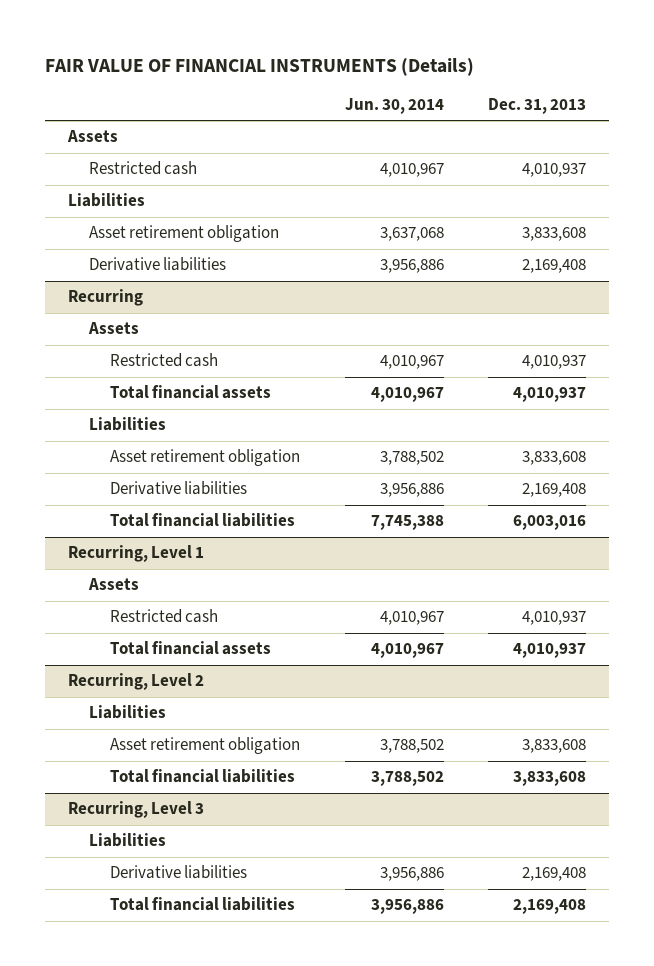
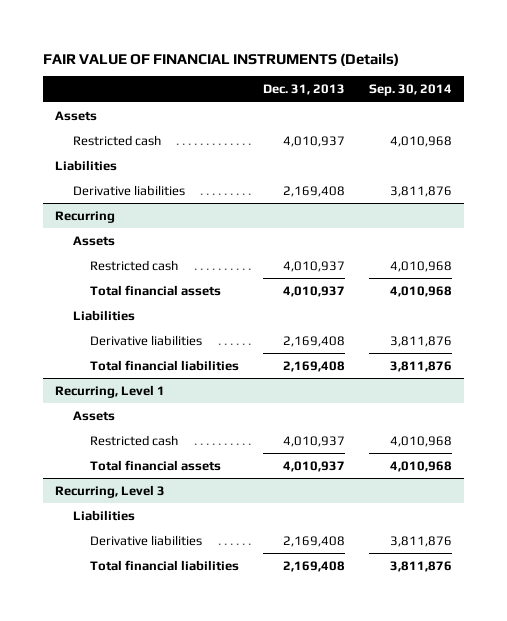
[344,98,444,115] Jun. 30, 2014 -> none
none -> [368,84,452,97] Sep. 30, 2014
[88,225,279,243] Asset retirement obligation -> none
[109,449,300,467] Asset retirement obligation -> none
[513,515,587,531] 6,003,016 -> [282,360,345,372] 2,169,408
[67,673,204,691] Recurring, Level 2 -> none
[88,705,166,720] Liabilities -> none
[109,737,300,755] Asset retirement obligation -> none
[109,769,295,784] Total financial liabilities -> none

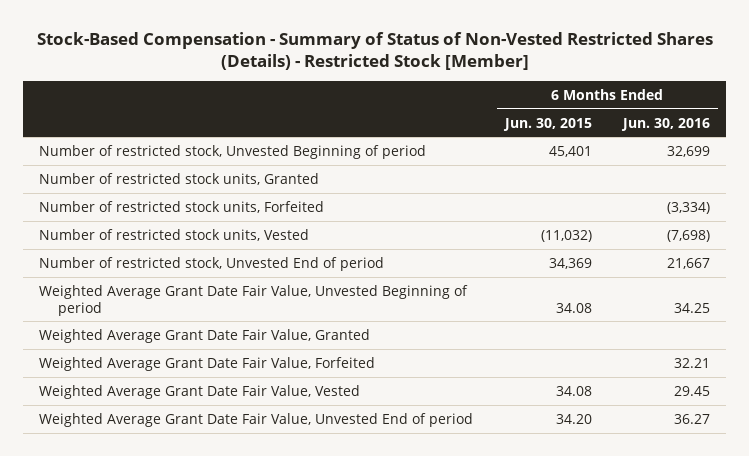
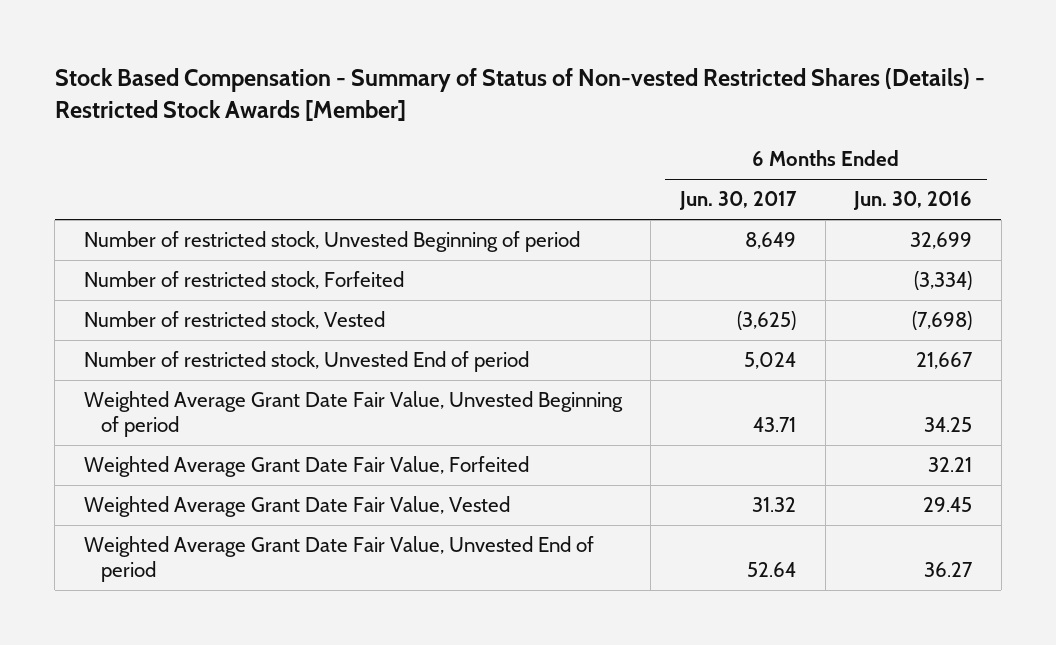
[36,32,713,71] Stock-Based Compensation - Summary of Status of Non-Vested Restricted Shares (Details) - Restricted Stock [Member] -> [54,68,985,122] Stock Based Compensation - Summary of Status of Non-vested Restricted Shares (Details) - Restricted Stock Awards [Member]
[502,117,592,131] Jun. 30, 2015 -> none
none -> [679,191,798,211] Jun. 30, 2017
[38,172,319,185] Number of restricted stock units, Granted -> none
[38,200,324,213] Number of restricted stock units, Forfeited -> [83,271,404,290] Number of restricted stock, Forfeited
[38,228,309,241] Number of restricted stock units, Vested -> [83,311,385,330] Number of restricted stock, Vested
[38,328,370,343] Weighted Average Grant Date Fair Value, Granted -> none

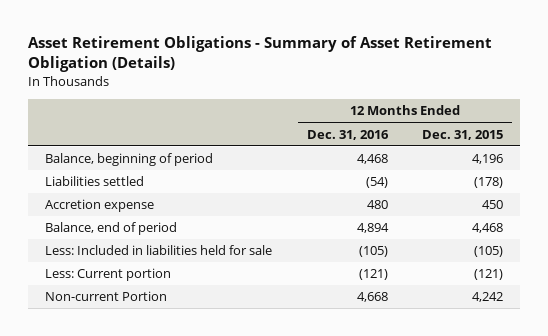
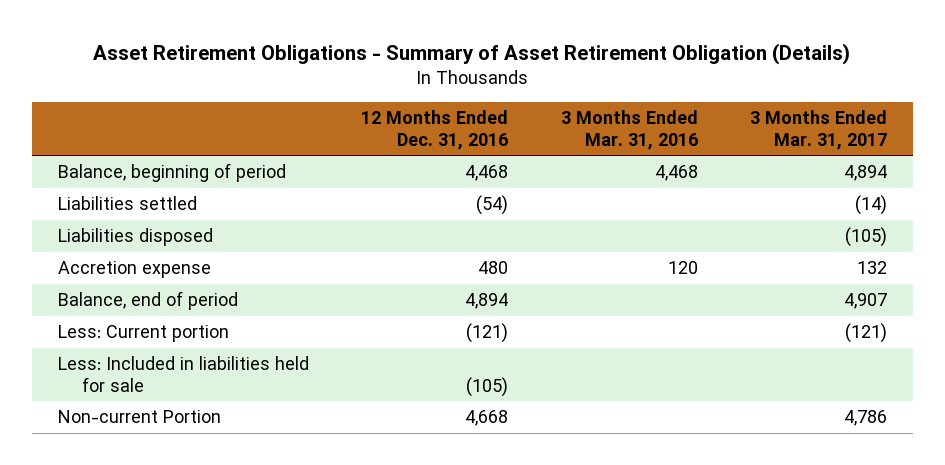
[421,129,503,140] Dec. 31, 2015 -> none
none -> [560,110,698,150] 3 Months Ended Mar. 31, 2016
none -> [749,110,887,150] 3 Months Ended Mar. 31, 2017
none -> [57,228,213,247] Liabilities disposed
[45,245,273,256] Less: Included in liabilities held for sale -> [57,356,309,392] Less: Included in liabilities held for sale

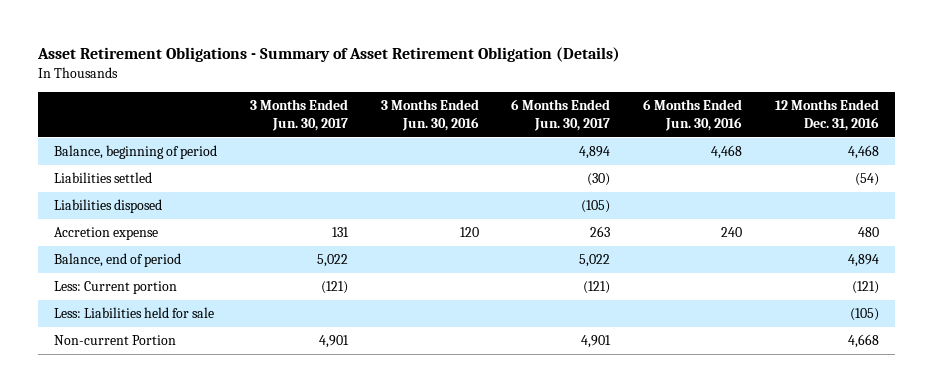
[560,110,698,150] 3 Months Ended Mar. 31, 2016 -> none
[749,110,887,150] 3 Months Ended Mar. 31, 2017 -> none
none -> [249,98,348,131] 3 Months Ended Jun. 30, 2017
none -> [380,98,479,131] 3 Months Ended Jun. 30, 2016
none -> [511,98,611,131] 6 Months Ended Jun. 30, 2017
none -> [643,98,743,131] 6 Months Ended Jun. 30, 2016
[57,356,309,392] Less: Included in liabilities held for sale -> [54,307,215,319] Less: Liabilities held for sale

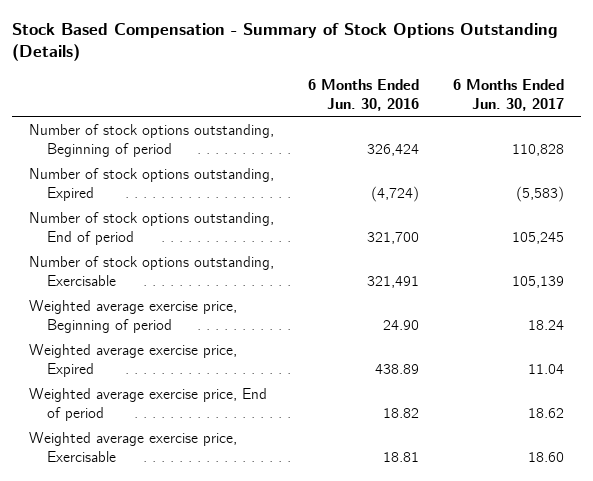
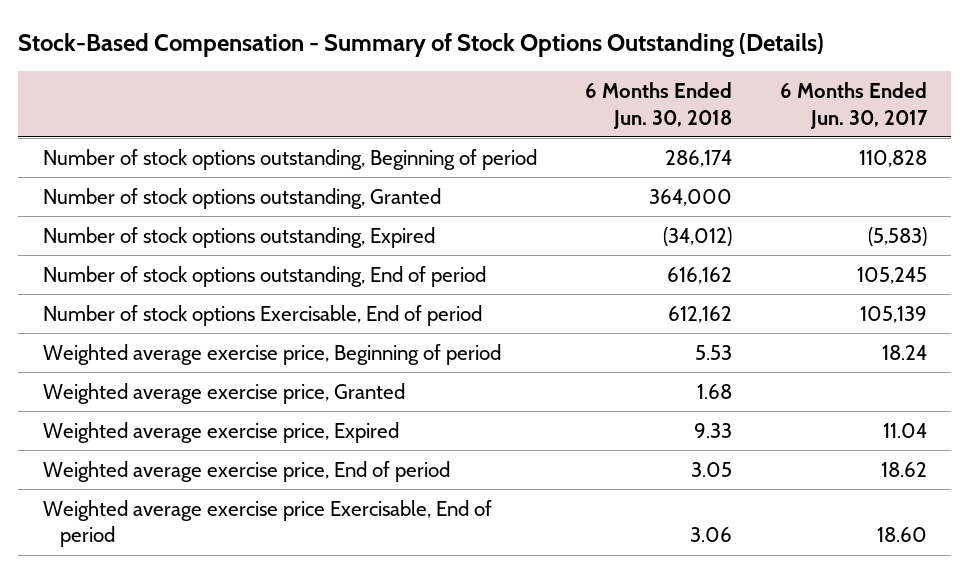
[11,22,558,62] Stock Based Compensation - Summary of Stock Options Outstanding (Details) -> [18,32,825,57] Stock-Based Compensation - Summary of Stock Options Outstanding (Details)
[308,78,420,111] 6 Months Ended Jun. 30, 2016 -> none
none -> [584,81,732,129] 6 Months Ended Jun. 30, 2018
none -> [42,187,441,209] Number of stock options outstanding, Granted
[29,255,275,286] Number of stock options outstanding, Exercisable -> [42,304,482,326] Number of stock options Exercisable, End of period
none -> [42,382,405,404] Weighted average exercise price, Granted
[29,431,238,462] Weighted average exercise price, Exercisable -> [42,499,492,548] Weighted average exercise price Exercisable, End of period

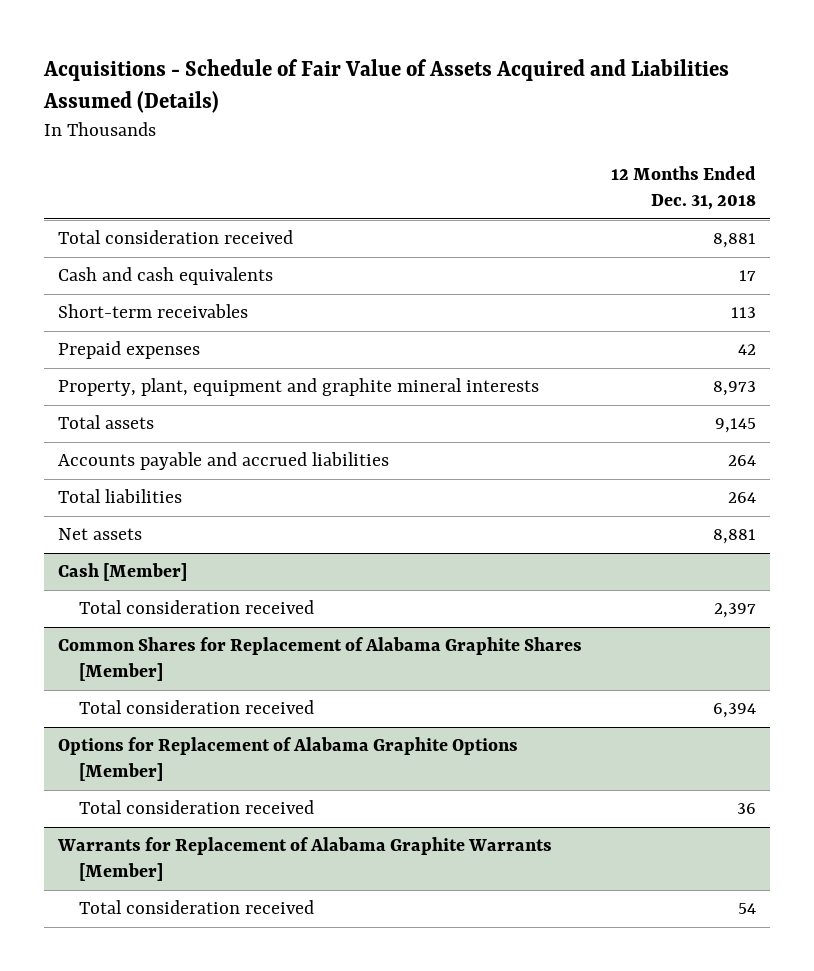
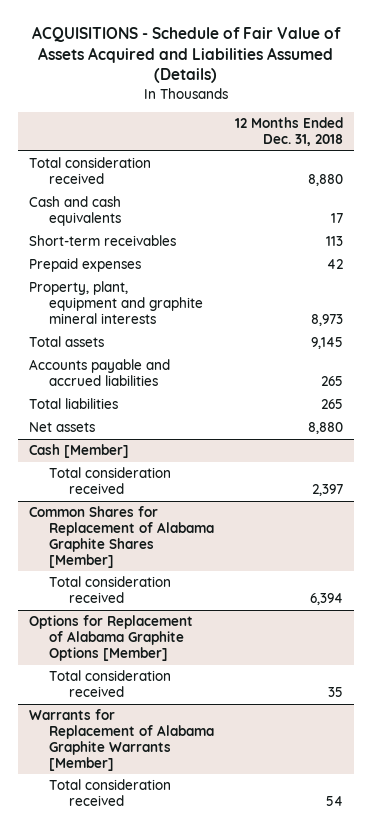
[43,58,730,113] Acquisitions - Schedule of Fair Value of Assets Acquired and Liabilities Assumed (Details) -> [31,25,341,84] ACQUISITIONS - Schedule of Fair Value of Assets Acquired and Liabilities Assumed (Details)
[712,233,756,249] 8,881 -> [308,174,344,187] 8,880
[727,455,756,467] 264 -> [321,376,344,387] 265
[727,492,756,504] 264 -> [321,399,344,410] 265
[712,529,756,545] 8,881 -> [308,422,344,435] 8,880
[736,803,756,815] 36 -> [328,687,344,698] 35

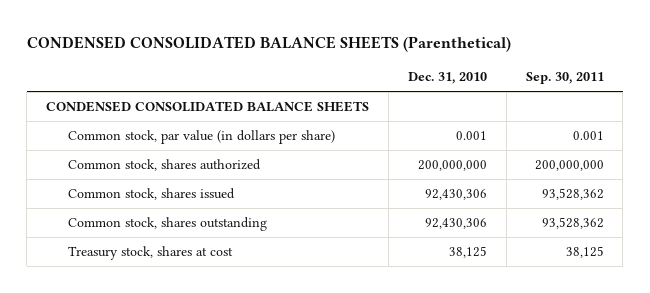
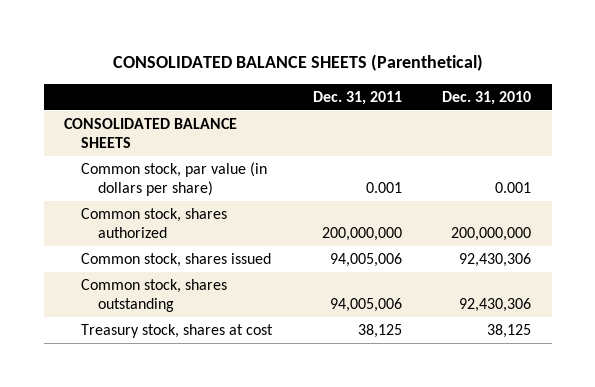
[26,36,511,53] CONDENSED CONSOLIDATED BALANCE SHEETS (Parenthetical) -> [112,53,483,71] CONSOLIDATED BALANCE SHEETS (Parenthetical)
[525,72,604,85] Sep. 30, 2011 -> none
none -> [312,90,402,105] Dec. 31, 2011
[46,100,370,112] CONDENSED CONSOLIDATED BALANCE SHEETS -> [64,118,238,149] CONSOLIDATED BALANCE SHEETS

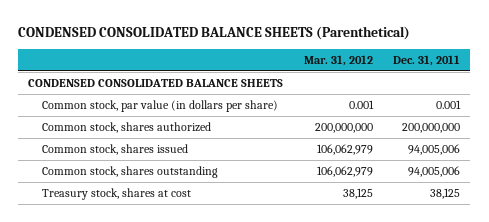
[112,53,483,71] CONSOLIDATED BALANCE SHEETS (Parenthetical) -> [18,26,411,41] CONDENSED CONSOLIDATED BALANCE SHEETS (Parenthetical)
[442,90,532,105] Dec. 31, 2010 -> none
none -> [303,55,373,67] Mar. 31, 2012
[64,118,238,149] CONSOLIDATED BALANCE SHEETS -> [28,78,284,87] CONDENSED CONSOLIDATED BALANCE SHEETS

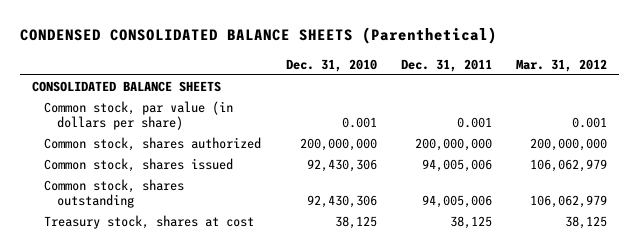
none -> [285,58,377,72] Dec. 31, 2010
[28,78,284,87] CONDENSED CONSOLIDATED BALANCE SHEETS -> [32,81,222,93] CONSOLIDATED BALANCE SHEETS

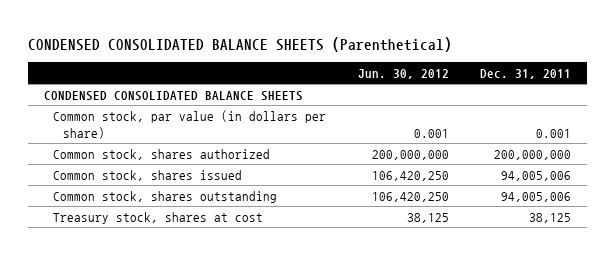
[285,58,377,72] Dec. 31, 2010 -> none
[516,58,608,72] Mar. 31, 2012 -> none
none -> [357,68,449,79] Jun. 30, 2012
[32,81,222,93] CONSOLIDATED BALANCE SHEETS -> [43,90,303,101] CONDENSED CONSOLIDATED BALANCE SHEETS

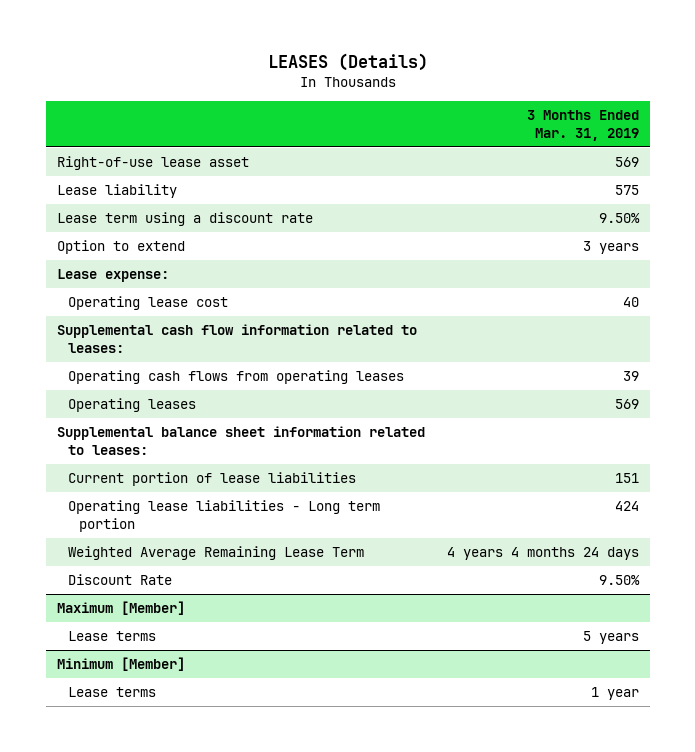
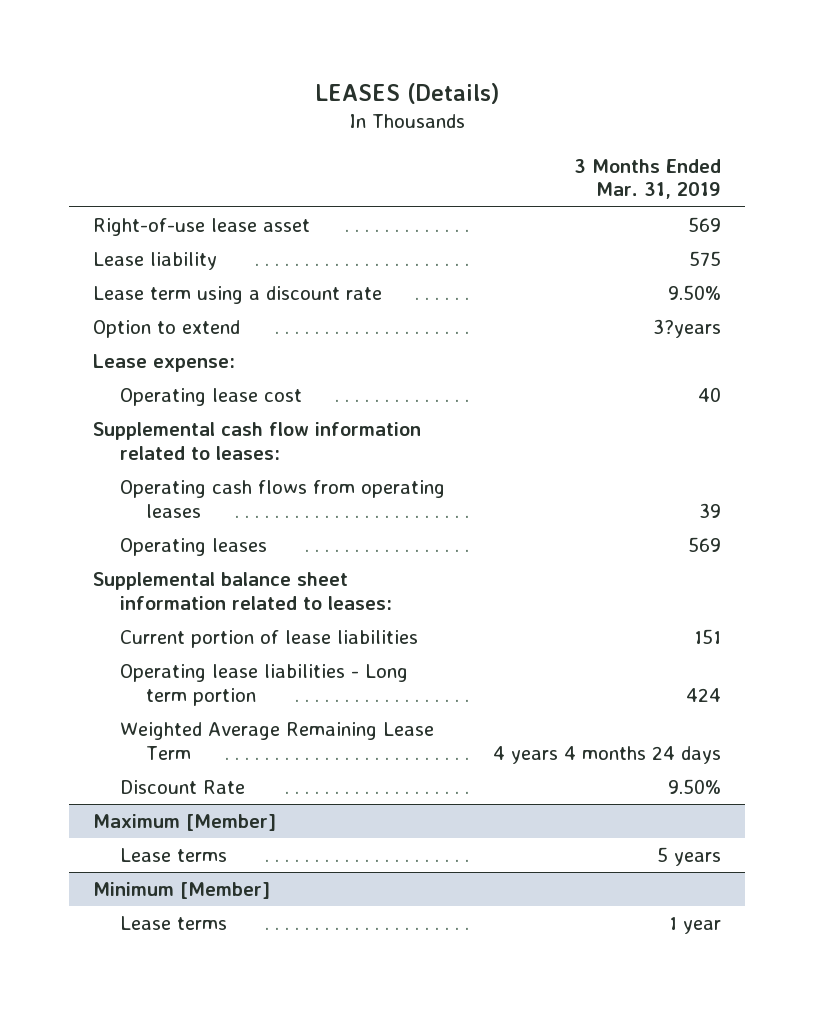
[582,241,639,255] 3 years -> [652,319,721,339] 3?years

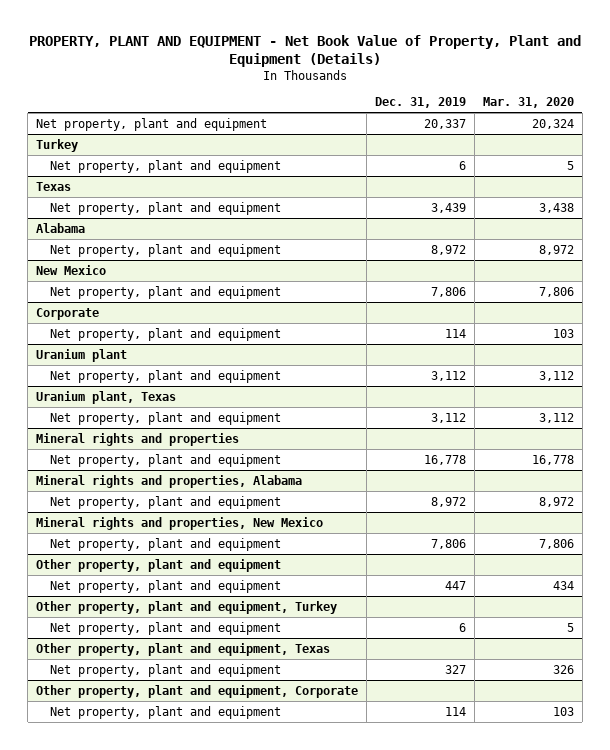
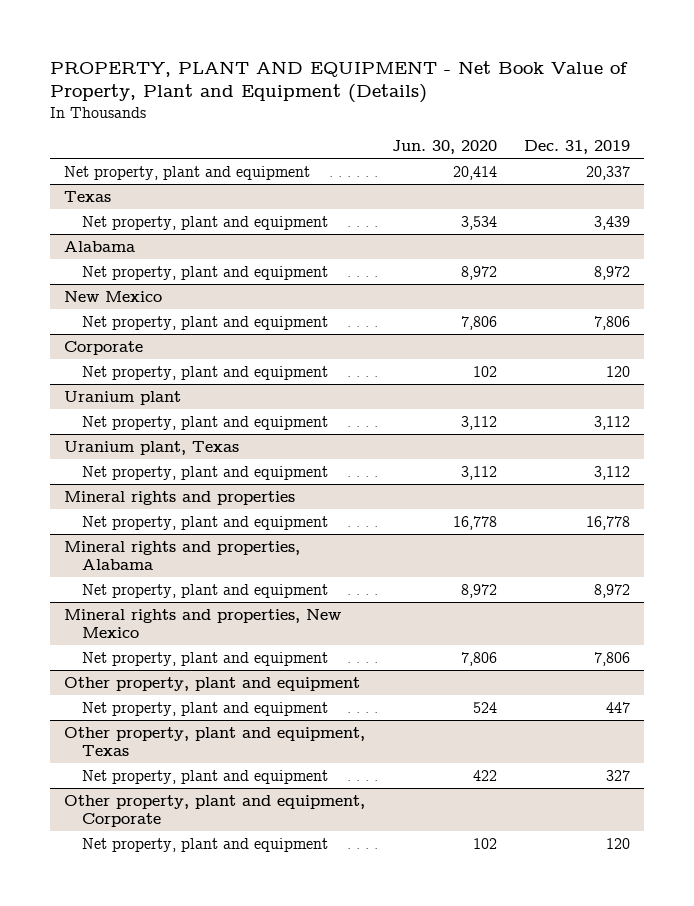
[482,97,574,109] Mar. 31, 2020 -> none
none -> [392,140,498,155] Jun. 30, 2020
[36,138,79,152] Turkey -> none
[50,159,282,173] Net property, plant and equipment -> none
[445,328,467,338] 114 -> [606,365,631,377] 120
[36,600,338,614] Other property, plant and equipment, Turkey -> none
[50,621,282,635] Net property, plant and equipment -> none
[445,706,467,716] 114 -> [606,837,631,849] 120

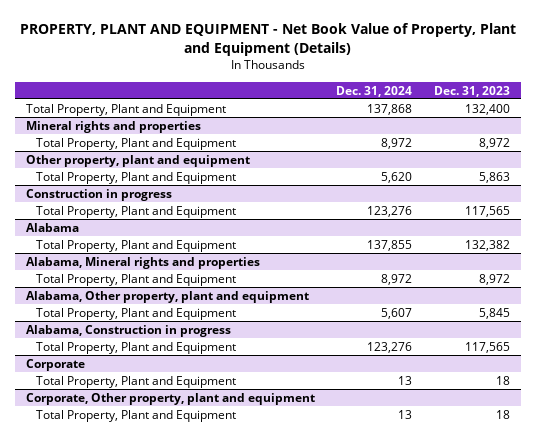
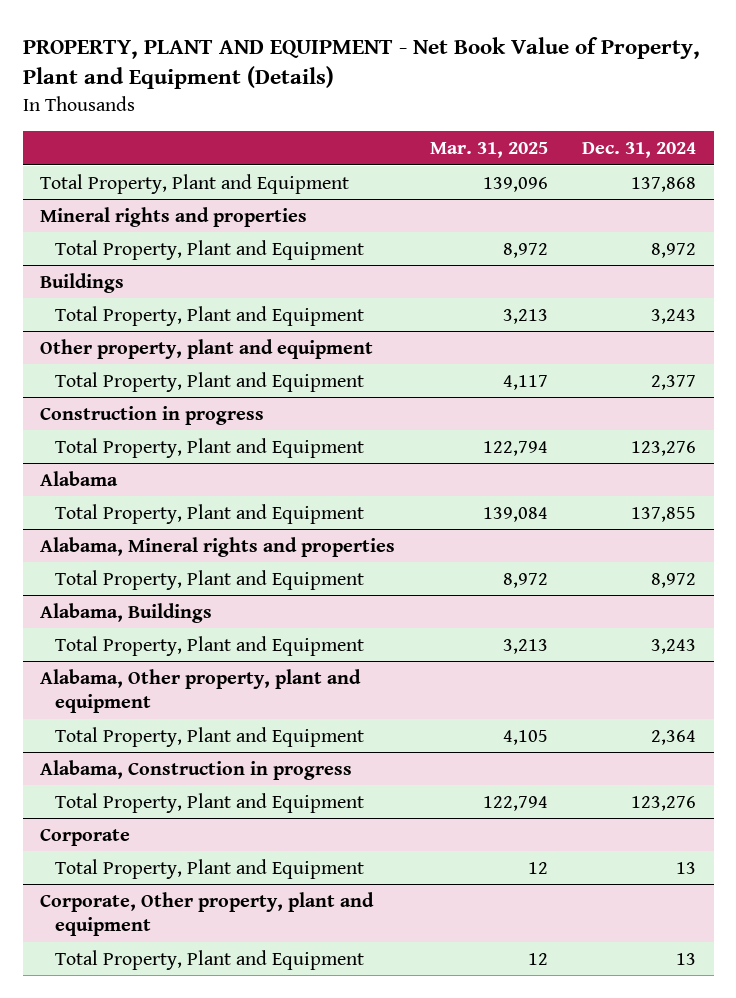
[433,85,510,97] Dec. 31, 2023 -> none
none -> [429,142,548,159] Mar. 31, 2025
none -> [39,272,124,293] Buildings
none -> [55,305,365,326] Total Property, Plant and Equipment
[381,172,413,184] 5,620 -> [651,374,697,390] 2,377
none -> [39,602,212,623] Alabama, Buildings
none -> [55,635,365,656] Total Property, Plant and Equipment
[381,308,413,320] 5,607 -> [651,729,697,745] 2,364

